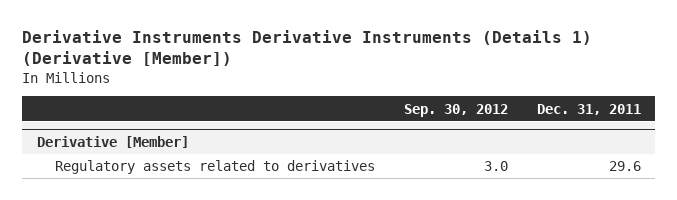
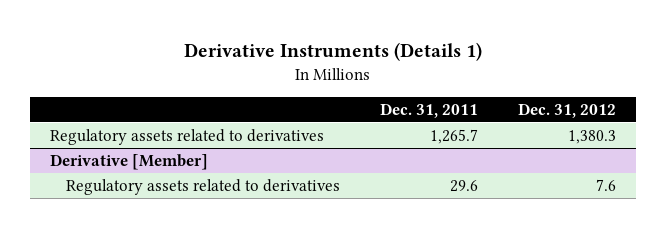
[21,30,592,67] Derivative Instruments Derivative Instruments (Details 1) (Derivative [Member]) -> [184,41,483,61] Derivative Instruments (Details 1)
[403,103,508,117] Sep. 30, 2012 -> none
none -> [517,102,616,118] Dec. 31, 2012
none -> [50,129,325,146] Regulatory assets related to derivatives

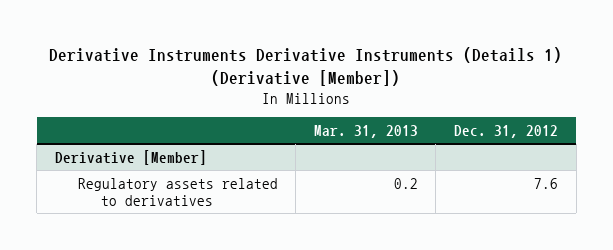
[184,41,483,61] Derivative Instruments (Details 1) -> [49,46,563,86] Derivative Instruments Derivative Instruments (Details 1) (Derivative [Member])
[380,102,479,118] Dec. 31, 2011 -> none
none -> [313,124,418,138] Mar. 31, 2013
[50,129,325,146] Regulatory assets related to derivatives -> none

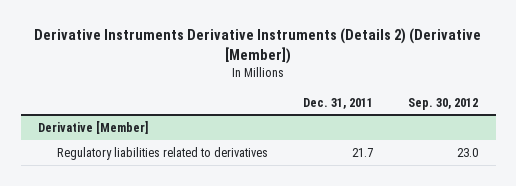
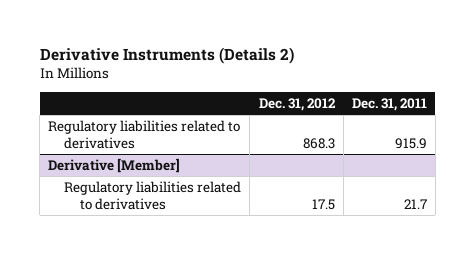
[34,28,482,65] Derivative Instruments Derivative Instruments (Details 2) (Derivative [Member]) -> [39,47,294,65] Derivative Instruments (Details 2)
[408,97,479,110] Sep. 30, 2012 -> none
none -> [258,97,336,111] Dec. 31, 2012
none -> [48,120,241,150] Regulatory liabilities related to derivatives

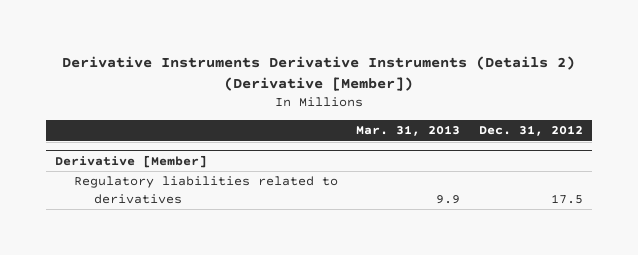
[39,47,294,65] Derivative Instruments (Details 2) -> [61,55,575,91] Derivative Instruments Derivative Instruments (Details 2) (Derivative [Member])
[351,97,427,111] Dec. 31, 2011 -> none
none -> [356,125,461,137] Mar. 31, 2013
[48,120,241,150] Regulatory liabilities related to derivatives -> none

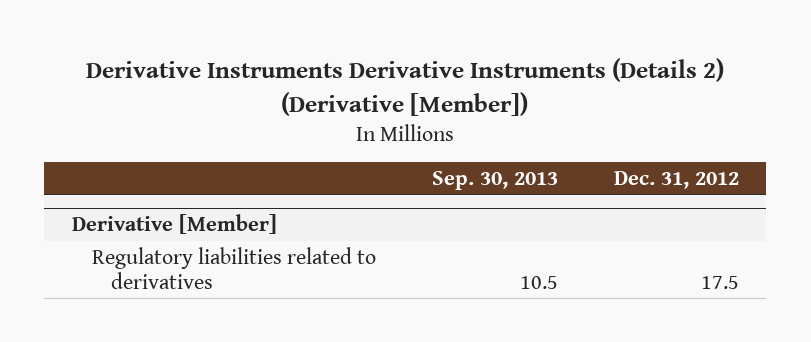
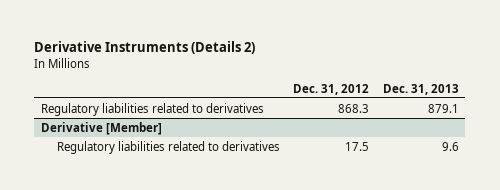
[86,57,725,116] Derivative Instruments Derivative Instruments (Details 2) (Derivative [Member]) -> [34,40,256,54] Derivative Instruments (Details 2)
[431,171,558,191] Sep. 30, 2013 -> none
none -> [382,83,459,95] Dec. 31, 2013
none -> [40,102,264,116] Regulatory liabilities related to derivatives

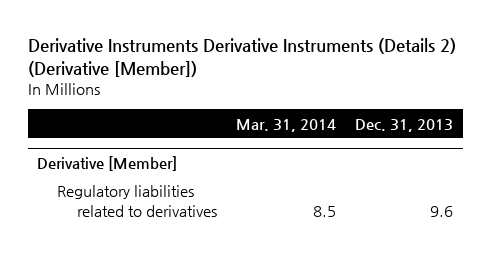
[34,40,256,54] Derivative Instruments (Details 2) -> [27,37,456,78] Derivative Instruments Derivative Instruments (Details 2) (Derivative [Member])
[293,83,370,95] Dec. 31, 2012 -> none
none -> [236,118,337,132] Mar. 31, 2014
[40,102,264,116] Regulatory liabilities related to derivatives -> none

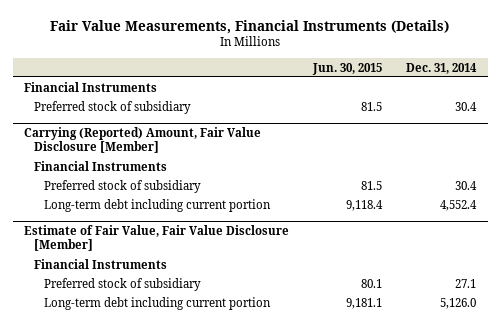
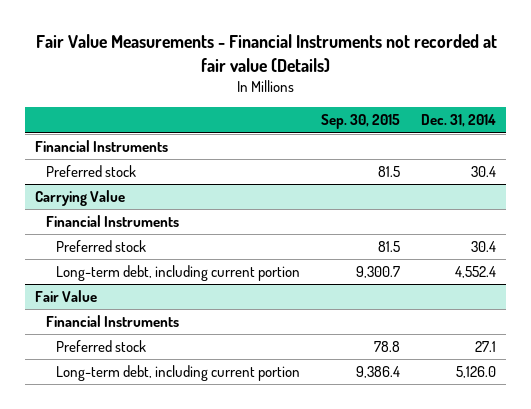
[50,19,450,34] Fair Value Measurements, Financial Instruments (Details) -> [35,34,497,72] Fair Value Measurements - Financial Instruments not recorded at fair value (Details)
[312,62,383,75] Jun. 30, 2015 -> none
none -> [321,114,401,130] Sep. 30, 2015
[34,100,192,114] Preferred stock of subsidiary -> [45,165,136,178] Preferred stock
[24,126,262,154] Carrying (Reported) Amount, Fair Value Disclosure [Member] -> [35,190,126,207] Carrying Value
[43,179,201,193] Preferred stock of subsidiary -> [56,240,147,253] Preferred stock
[43,198,271,212] Long-term debt including current portion -> [56,265,301,282] Long-term debt, including current portion
[24,224,290,252] Estimate of Fair Value, Fair Value Disclosure [Member] -> [35,290,98,303] Fair Value
[43,277,201,291] Preferred stock of subsidiary -> [56,340,147,353] Preferred stock
[43,296,271,310] Long-term debt including current portion -> [56,365,301,382] Long-term debt, including current portion

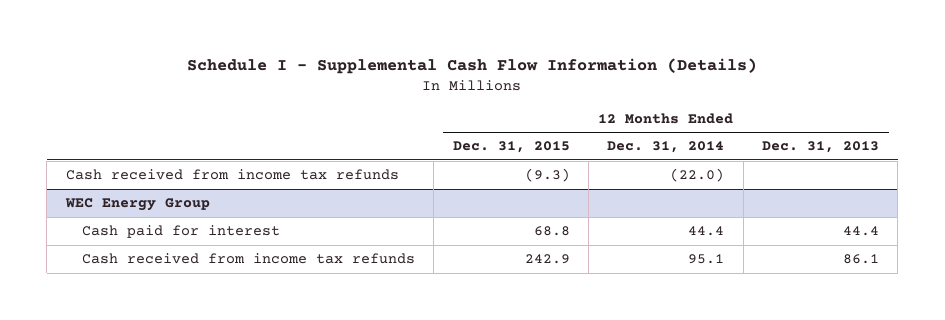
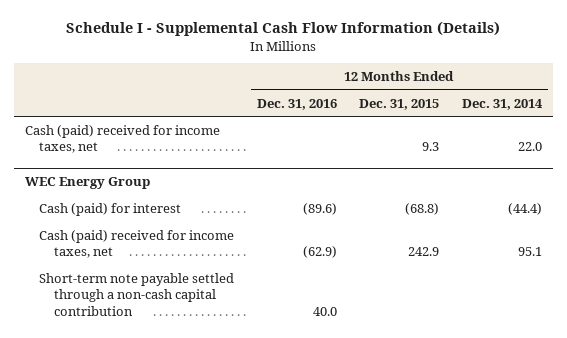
[762,141,880,154] Dec. 31, 2013 -> none
none -> [256,98,337,110] Dec. 31, 2016
[65,169,399,181] Cash received from income tax refunds -> [24,124,220,154] Cash (paid) received for income taxes, net
[524,168,570,183] (9.3) -> [422,142,440,152] 9.3
[670,168,725,183] (22.0) -> [517,142,542,152] 22.0
[81,225,280,239] Cash paid for interest -> [39,202,182,216] Cash (paid) for interest
[533,226,570,237] 68.8 -> [405,202,440,215] (68.8)
[688,226,725,237] 44.4 -> [507,202,542,215] (44.4)
[81,253,415,265] Cash received from income tax refunds -> [39,229,235,259] Cash (paid) received for income taxes, net
none -> [39,272,235,316] Short-term note payable settled through a non-cash capital contribution

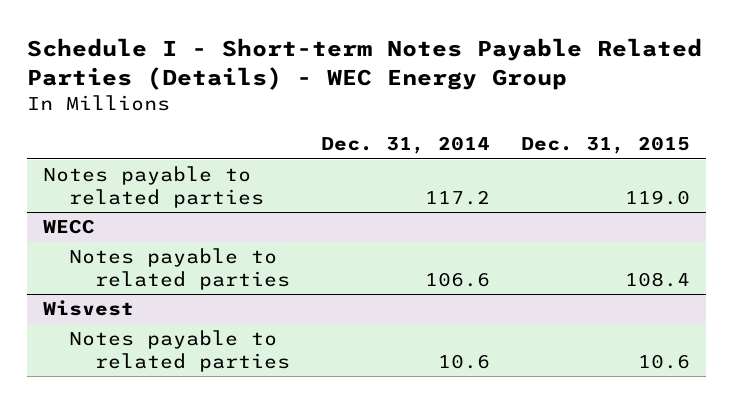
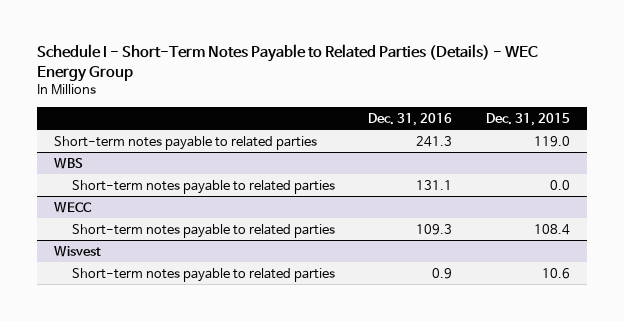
[27,38,703,91] Schedule I - Short-term Notes Payable Related Parties (Details) - WEC Energy Group -> [37,44,539,83] Schedule I - Short-Term Notes Payable to Related Parties (Details) - WEC Energy Group
[321,136,491,155] Dec. 31, 2014 -> none
none -> [368,112,453,126] Dec. 31, 2016
[42,166,264,208] Notes payable to related parties -> [54,135,318,150] Short-term notes payable to related parties
none -> [54,157,84,169] WBS
none -> [71,179,335,194] Short-term notes payable to related parties
[68,248,290,290] Notes payable to related parties -> [71,223,335,238] Short-term notes payable to related parties
[68,330,290,372] Notes payable to related parties -> [71,267,335,282] Short-term notes payable to related parties

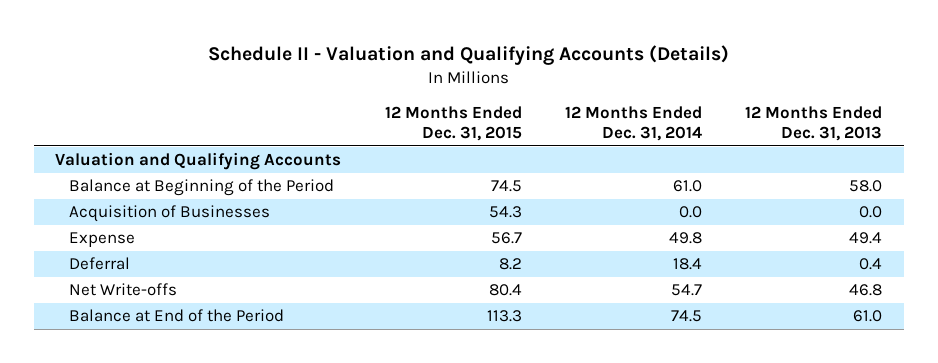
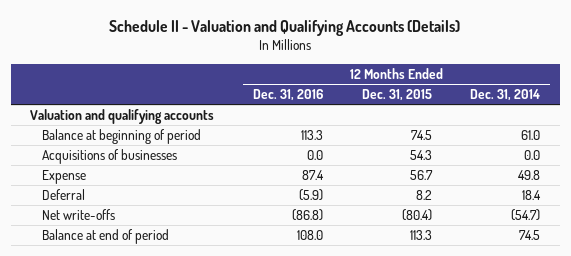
[745,105,883,142] 12 Months Ended Dec. 31, 2013 -> none
none -> [252,89,323,102] Dec. 31, 2016
[55,152,342,171] Valuation and Qualifying Accounts -> [30,109,215,125] Valuation and qualifying accounts
[69,179,335,197] Balance at Beginning of the Period -> [42,129,202,145] Balance at beginning of period
[69,205,271,223] Acquisition of Businesses -> [42,149,178,165] Acquisitions of businesses
[69,283,178,297] Net Write-offs -> [42,209,116,221] Net write-offs
[488,284,522,297] 80.4 -> [401,209,432,222] (80.4)
[671,284,703,297] 54.7 -> [511,209,541,222] (54.7)
[69,309,285,323] Balance at End of the Period -> [42,229,170,245] Balance at end of period

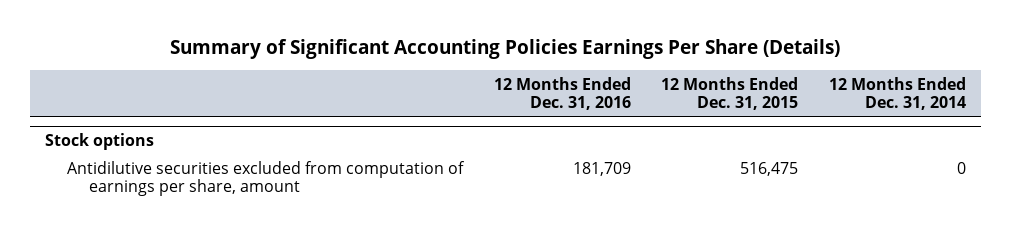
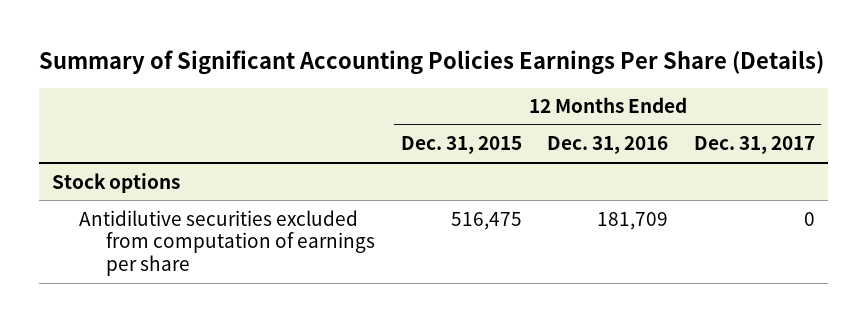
[829,76,967,111] 12 Months Ended Dec. 31, 2014 -> none
none -> [694,136,816,155] Dec. 31, 2017
[66,160,465,196] Antidilutive securities excluded from computation of earnings per share, amount -> [79,209,376,277] Antidilutive securities excluded from computation of earnings per share

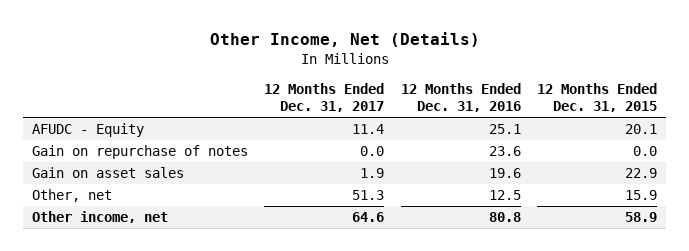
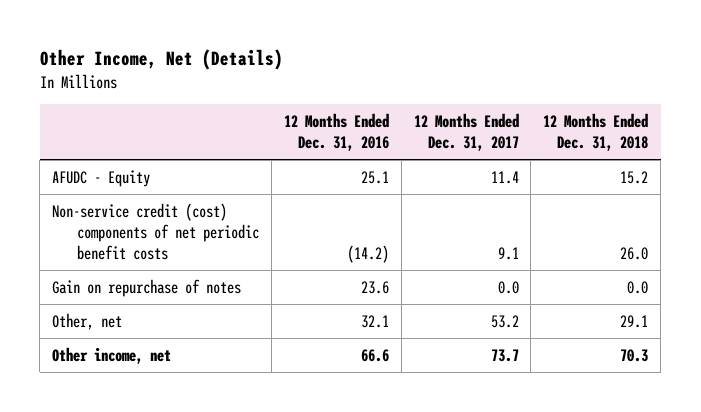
[537,82,658,113] 12 Months Ended Dec. 31, 2015 -> none
none -> [543,112,649,151] 12 Months Ended Dec. 31, 2018
none -> [52,202,259,260] Non-service credit (cost) components of net periodic benefit costs
[31,166,184,178] Gain on asset sales -> none
[352,189,385,200] 51.3 -> [490,314,519,328] 53.2
[488,189,521,200] 12.5 -> [360,314,389,328] 32.1
[352,211,385,222] 64.6 -> [490,348,519,362] 73.7
[488,211,521,222] 80.8 -> [360,348,389,362] 66.6

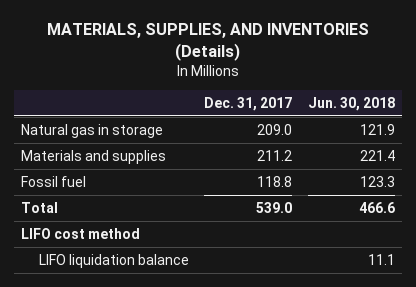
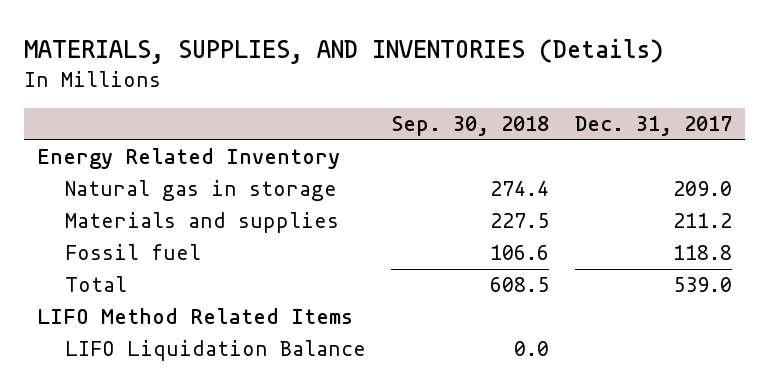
[307,96,395,111] Jun. 30, 2018 -> none
none -> [391,116,550,137] Sep. 30, 2018
none -> [37,148,341,170] Energy Related Inventory
[21,228,141,240] LIFO cost method -> [37,308,354,325] LIFO Method Related Items
[39,254,190,269] LIFO liquidation balance -> [64,340,366,362] LIFO Liquidation Balance

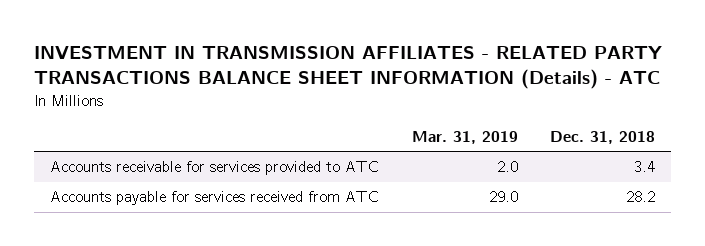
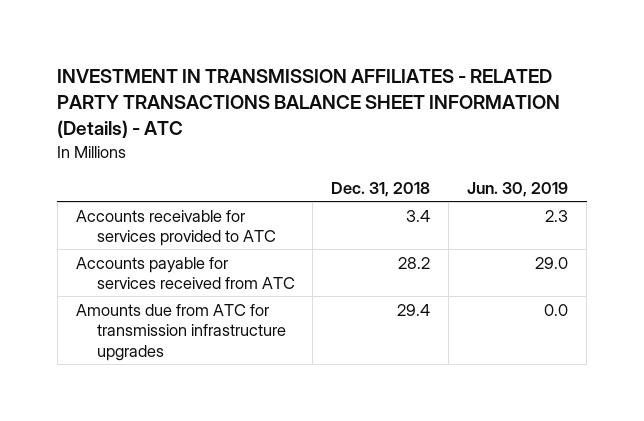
[411,131,518,145] Mar. 31, 2019 -> none
none -> [467,181,569,197] Jun. 30, 2019
none -> [75,303,286,361] Amounts due from ATC for transmission infrastructure upgrades

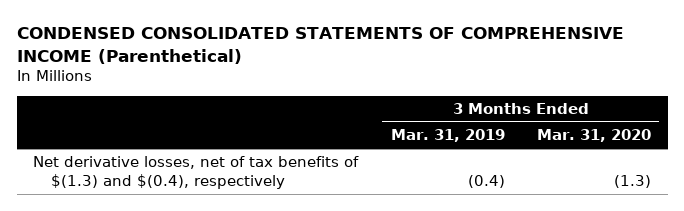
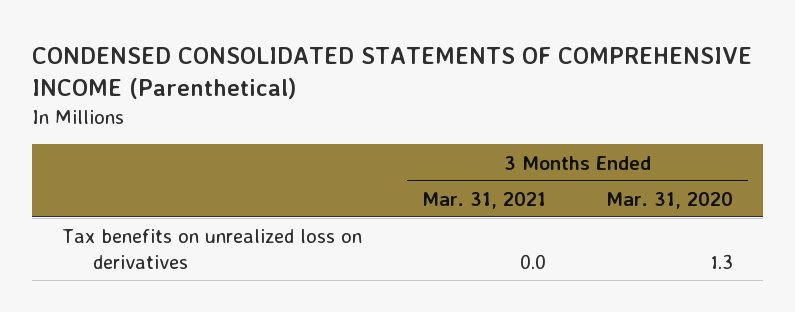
[390,129,505,143] Mar. 31, 2019 -> none
none -> [421,191,546,209] Mar. 31, 2021
[33,156,360,189] Net derivative losses, net of tax benefits of $(1.3) and $(0.4), respectively -> [61,229,362,269] Tax benefits on unrealized loss on derivatives
[614,174,652,188] (1.3) -> [710,253,734,269] 1.3

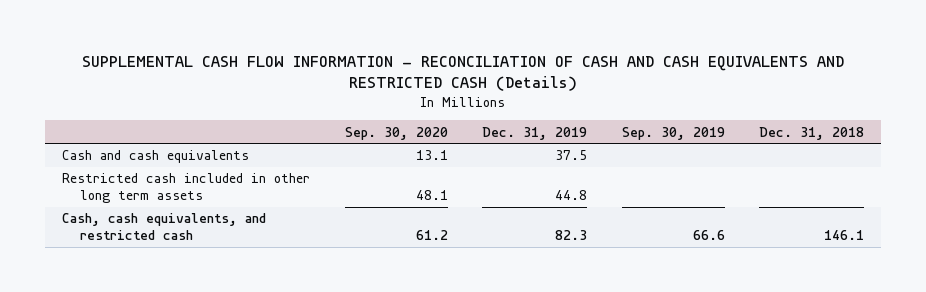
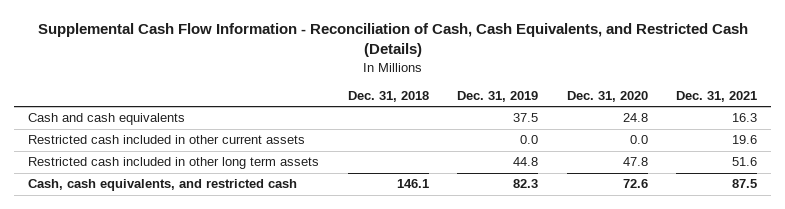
[82,55,845,92] SUPPLEMENTAL CASH FLOW INFORMATION - RECONCILIATION OF CASH AND CASH EQUIVALENTS AND RESTRICTED CASH (Details) -> [37,23,748,58] Supplemental Cash Flow Information - Reconciliation of Cash, Cash Equivalents, and Restricted Cash (Details)
[344,126,448,140] Sep. 30, 2020 -> none
[621,126,725,140] Sep. 30, 2019 -> none
none -> [566,90,648,102] Dec. 31, 2020
none -> [676,90,758,102] Dec. 31, 2021
none -> [28,135,306,145] Restricted cash included in other current assets

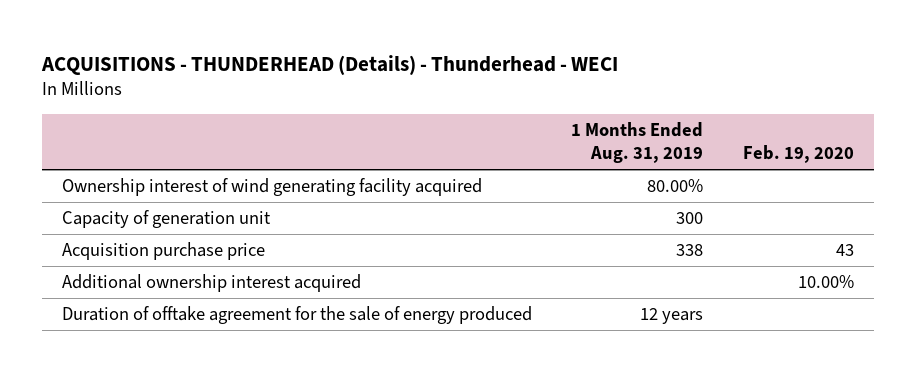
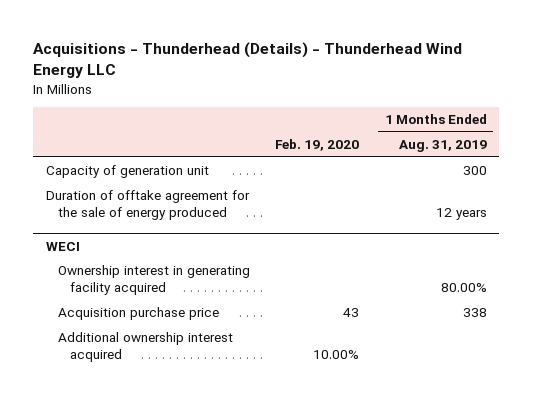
[40,54,618,75] ACQUISITIONS - THUNDERHEAD (Details) - Thunderhead - WECI -> [33,42,463,79] Acquisitions - Thunderhead (Details) - Thunderhead Wind Energy LLC
[61,177,482,196] Ownership interest of wind generating facility acquired -> none
[61,305,532,324] Duration of offtake agreement for the sale of energy produced -> [46,190,251,220] Duration of offtake agreement for the sale of energy produced
none -> [46,241,81,251] WECI
none -> [57,265,250,295] Ownership interest in generating facility acquired

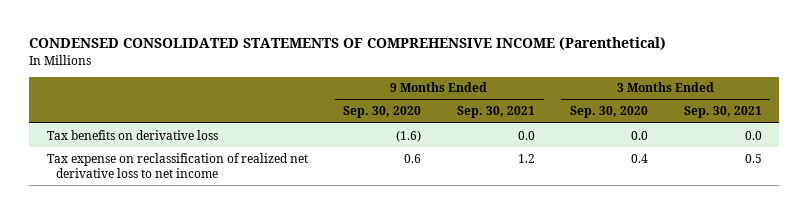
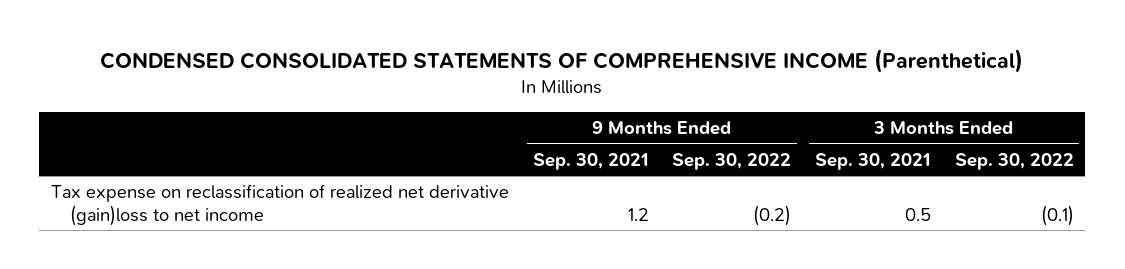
[343,106,422,119] Sep. 30, 2020 -> none
[570,106,649,119] Sep. 30, 2020 -> none
none -> [672,152,792,170] Sep. 30, 2022
none -> [954,152,1074,170] Sep. 30, 2022
[47,129,219,140] Tax benefits on derivative loss -> none
[47,152,309,178] Tax expense on reclassification of realized net derivative loss to net income -> [51,184,510,226] Tax expense on reclassification of realized net derivative (gain)loss to net income

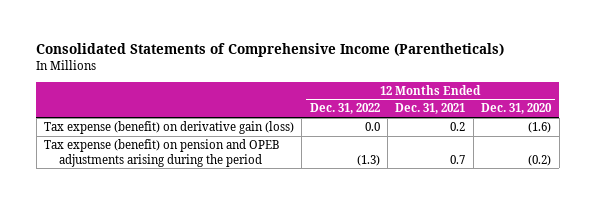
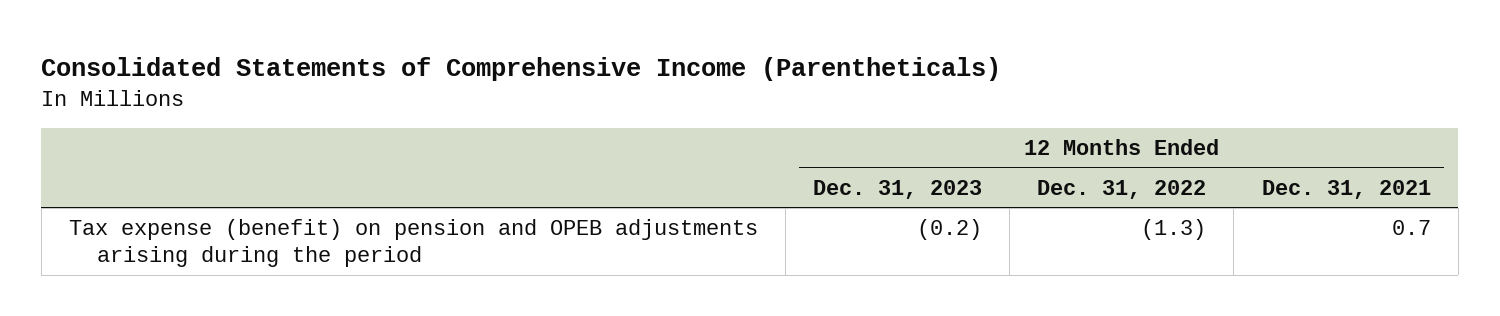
[481,103,553,115] Dec. 31, 2020 -> none
none -> [813,179,983,199] Dec. 31, 2023
[43,121,294,135] Tax expense (benefit) on derivative gain (loss) -> none

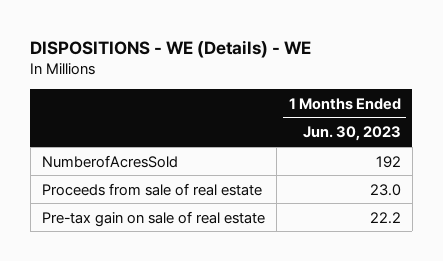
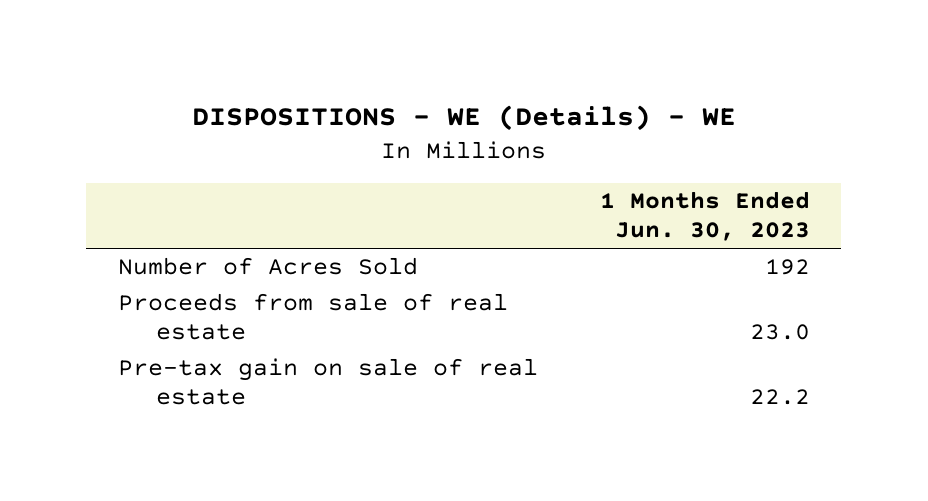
[42,154,179,168] NumberofAcresSold -> [117,257,418,276] Number of Acres Sold

